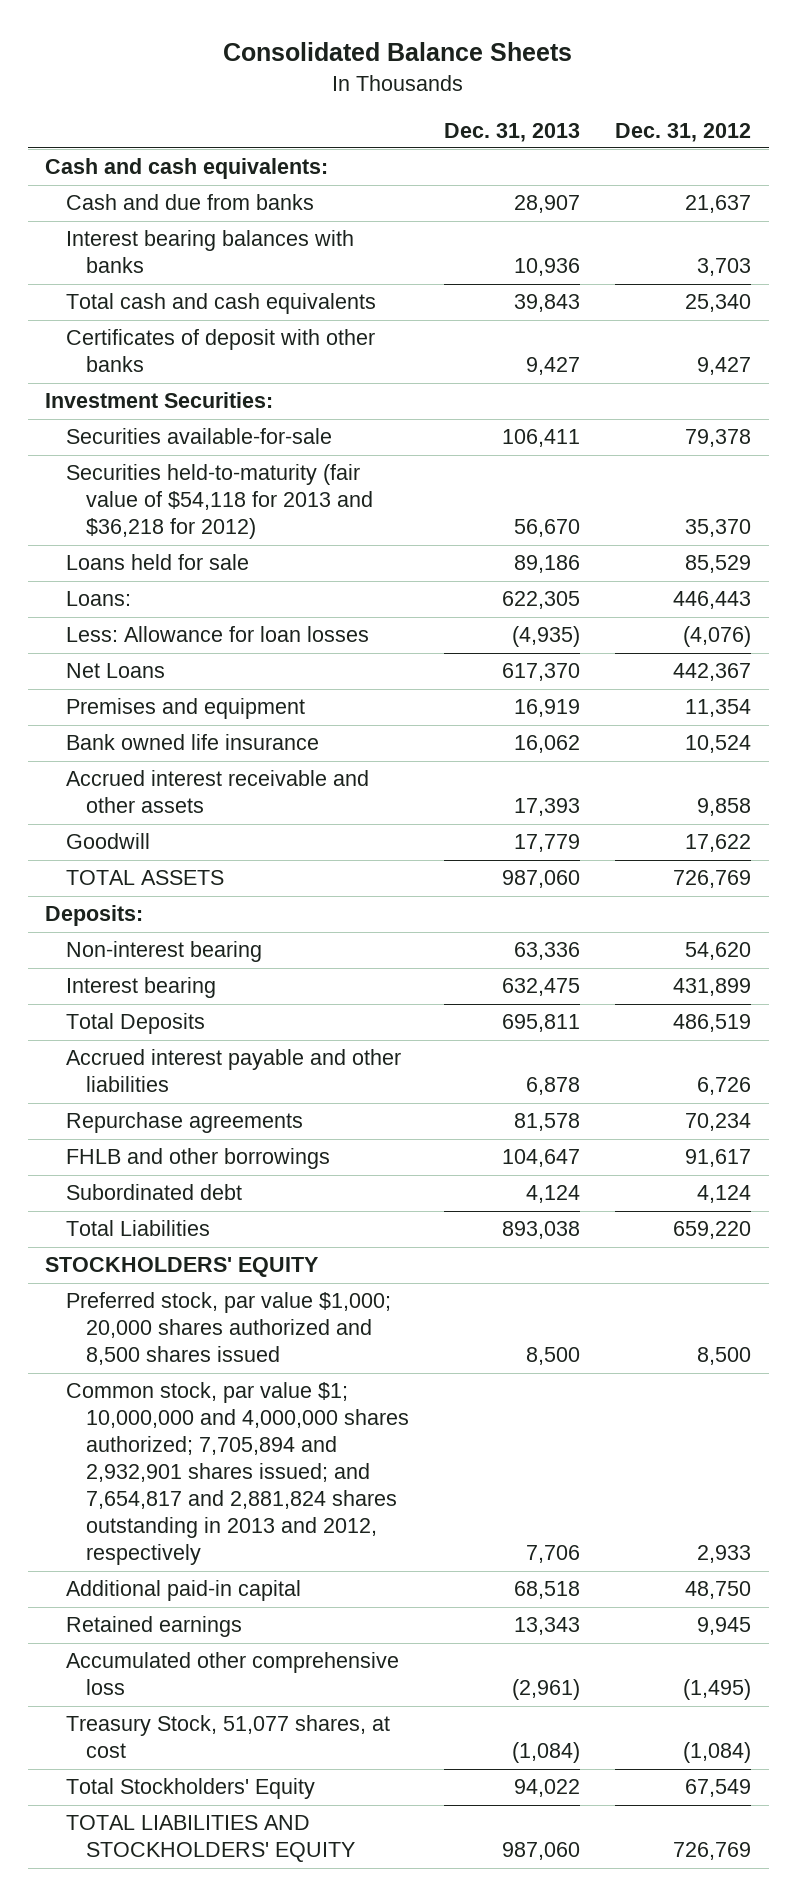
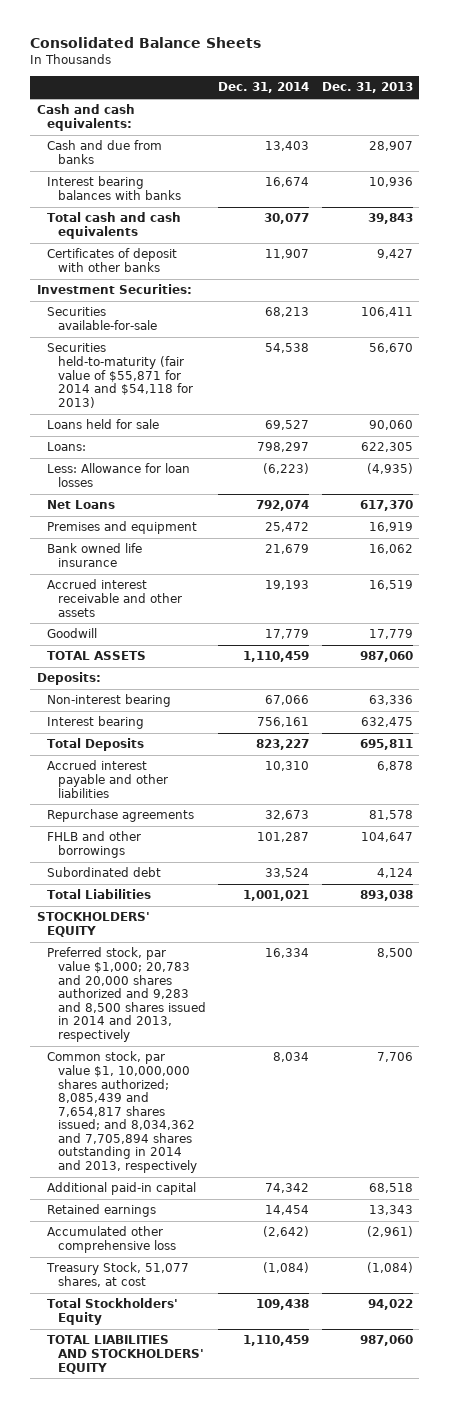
[615,122,752,142] Dec. 31, 2012 -> none
none -> [218,82,310,94] Dec. 31, 2014
[65,464,373,540] Securities held-to-maturity (fair value of $54,118 for 2013 and $36,218 for 2012) -> [47,343,193,408] Securities held-to-maturity (fair value of $55,871 for 2014 and $54,118 for 2013)
[513,555,580,574] 89,186 -> [368,420,413,431] 90,060
[513,798,580,817] 17,393 -> [368,580,413,591] 16,519
[65,1292,391,1366] Preferred stock, par value $1,000; 20,000 shares authorized and 8,500 shares issued -> [47,947,206,1042] Preferred stock, par value $1,000; 20,783 and 20,000 shares authorized and 9,283 and 8,500 shares issued in 2014 and 2013, respectively
[65,1382,409,1566] Common stock, par value $1; 10,000,000 and 4,000,000 shares authorized; 7,705,894 and 2,932,901 shares issued; and 7,654,817 and 2,881,824 shares outstanding in 2013 and 2012, respectively -> [47,1051,197,1173] Common stock, par value $1, 10,000,000 shares authorized; 8,085,439 and 7,654,817 shares issued; and 8,034,362 and 7,705,894 shares outstanding in 2014 and 2013, respectively

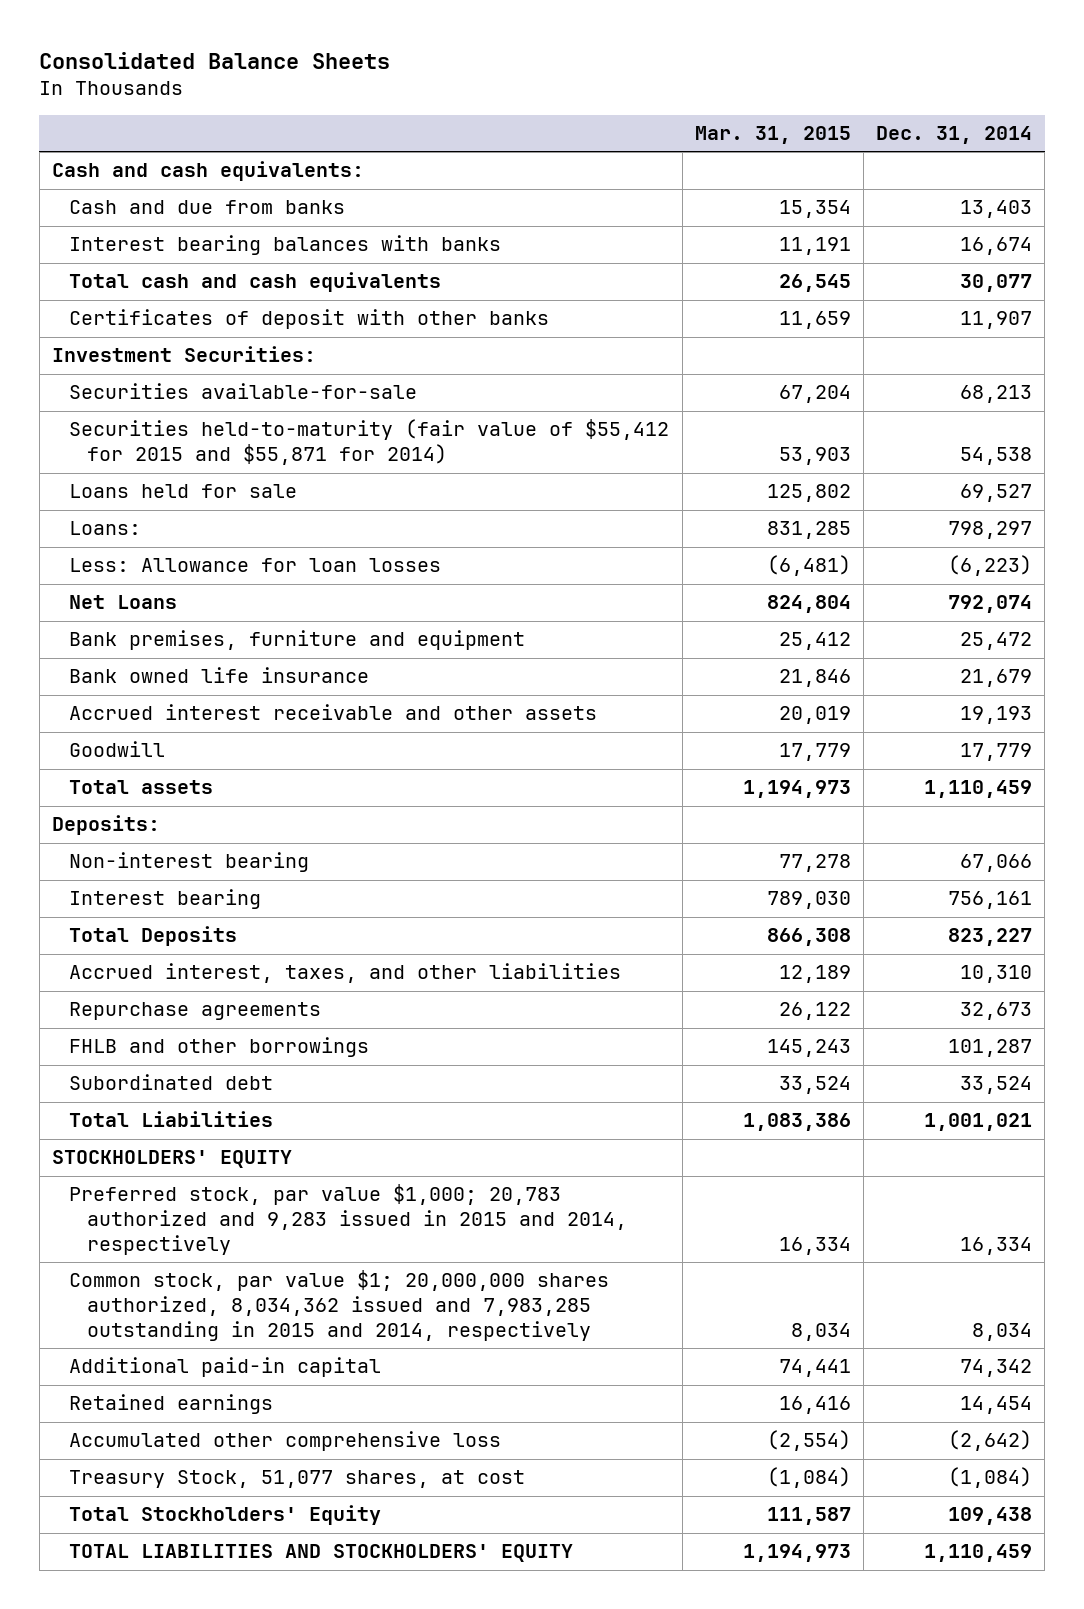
[321,82,413,94] Dec. 31, 2013 -> none
none -> [694,125,851,144] Mar. 31, 2015
[47,343,193,408] Securities held-to-maturity (fair value of $55,871 for 2014 and $54,118 for 2013) -> [69,419,670,466] Securities held-to-maturity (fair value of $55,412 for 2015 and $55,871 for 2014)
[47,521,198,535] Premises and equipment -> [69,630,526,651] Bank premises, furniture and equipment
[47,651,147,661] TOTAL ASSETS -> [69,780,214,795] Total assets
[47,760,168,798] Accrued interest payable and other liabilities -> [69,963,622,984] Accrued interest, taxes, and other liabilities
[47,947,206,1042] Preferred stock, par value $1,000; 20,783 and 20,000 shares authorized and 9,283 and 8,500 shares issued in 2014 and 2013, respectively -> [69,1184,627,1256] Preferred stock, par value $1,000; 20,783 authorized and 9,283 issued in 2015 and 2014, respectively
[47,1051,197,1173] Common stock, par value $1, 10,000,000 shares authorized; 8,085,439 and 7,654,817 shares issued; and 8,034,362 and 7,705,894 shares outstanding in 2014 and 2013, respectively -> [69,1270,610,1342] Common stock, par value $1; 20,000,000 shares authorized, 8,034,362 issued and 7,983,285 outstanding in 2015 and 2014, respectively

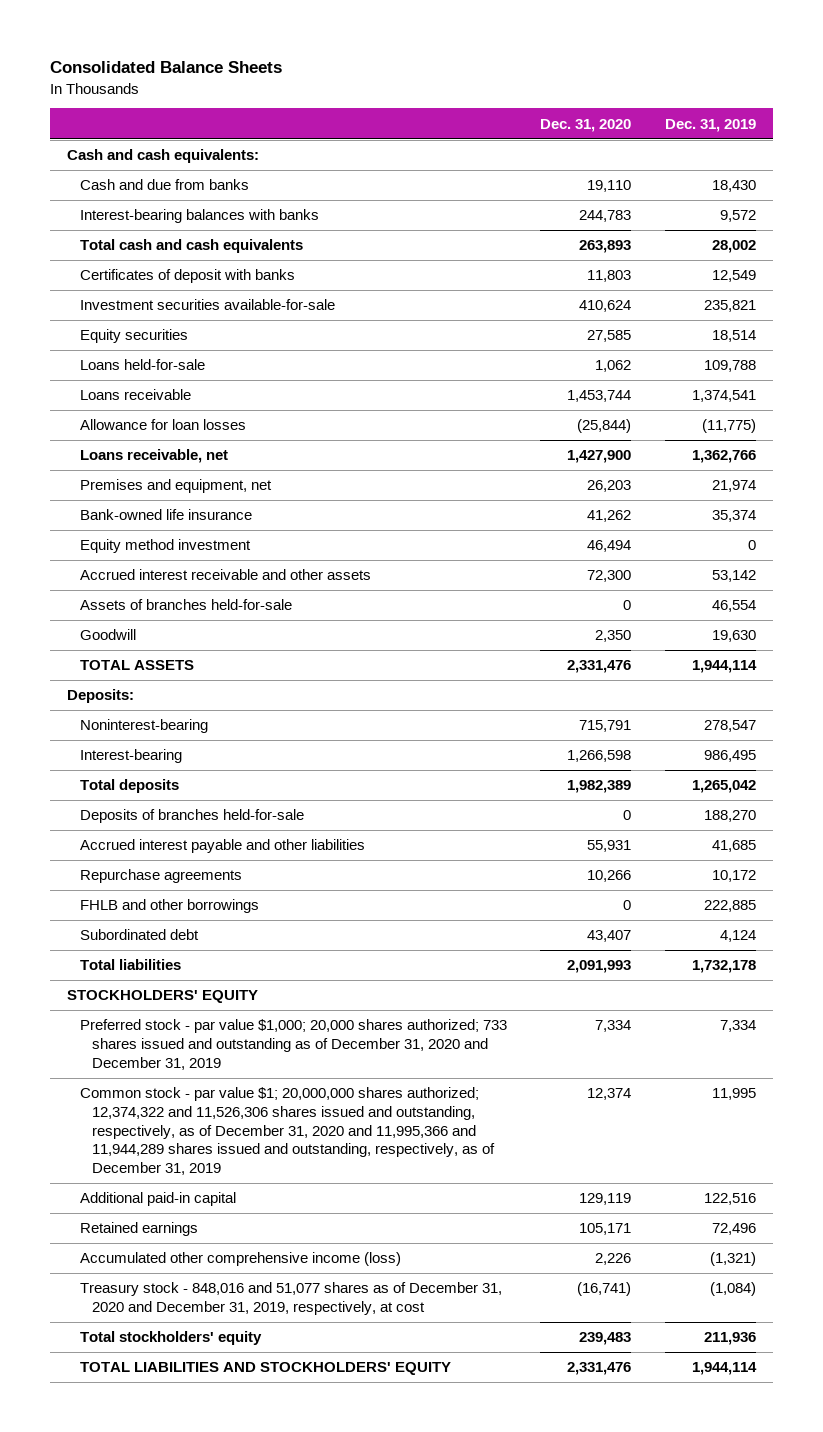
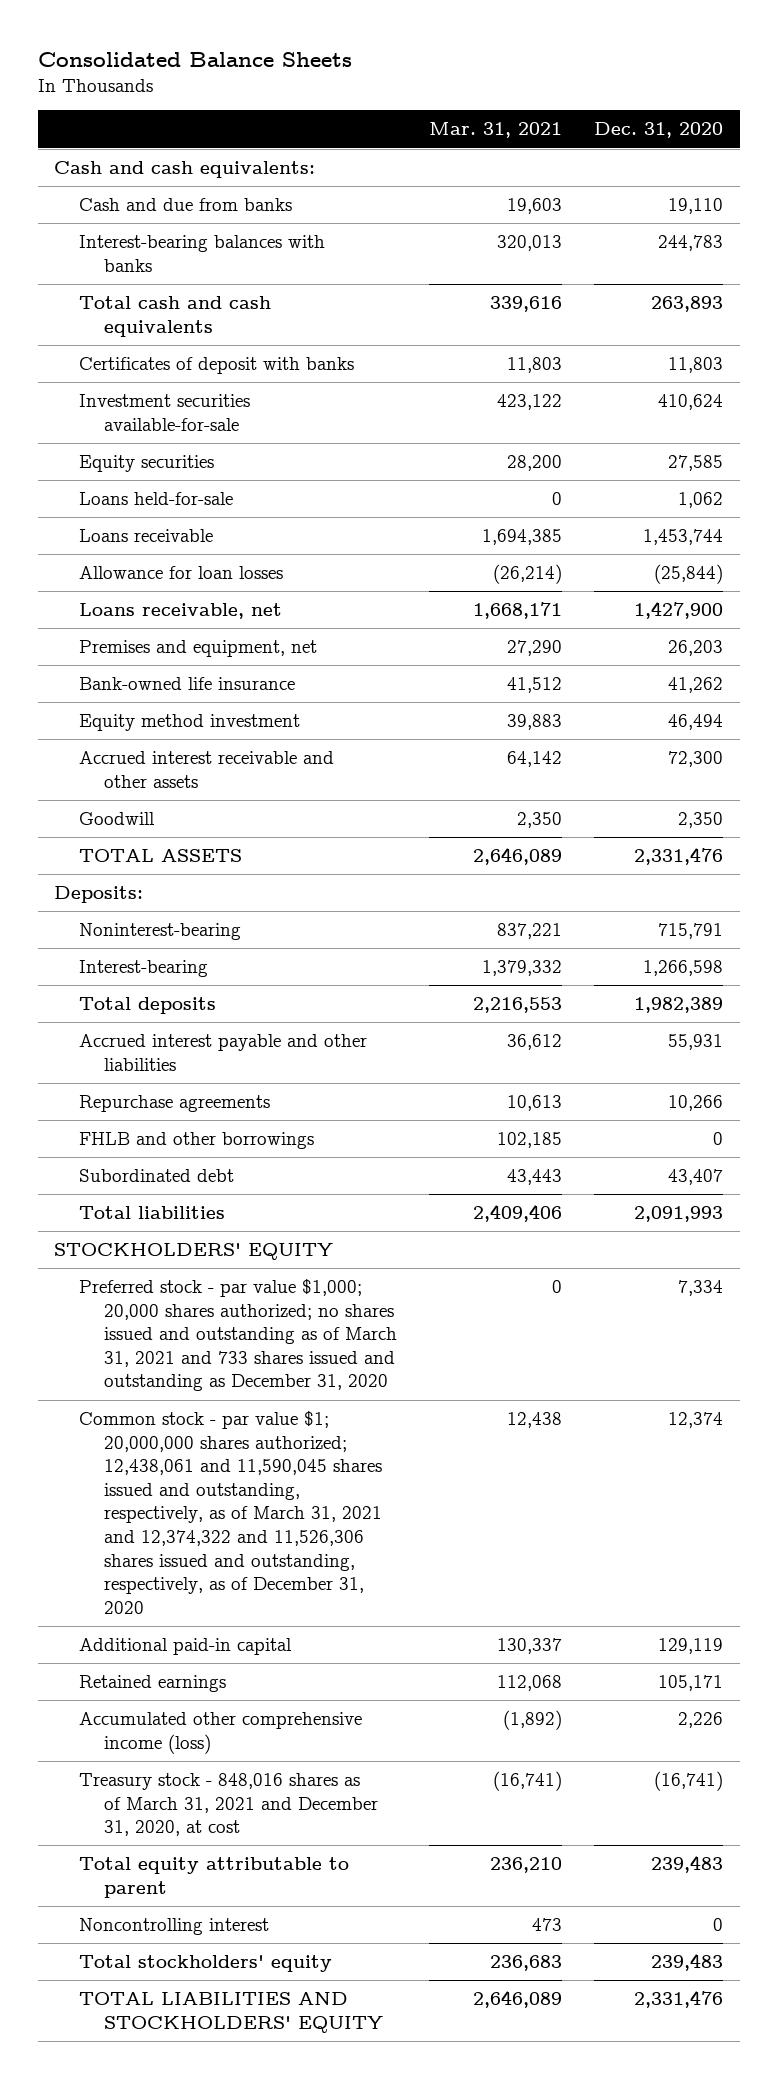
[665,118,757,132] Dec. 31, 2019 -> none
none -> [428,122,562,139] Mar. 31, 2021
[79,599,292,611] Assets of branches held-for-sale -> none
[79,809,304,824] Deposits of branches held-for-sale -> none
[79,1019,507,1070] Preferred stock - par value $1,000; 20,000 shares authorized; 733 shares issued and outstanding as of December 31, 2020 and December 31, 2019 -> [78,1279,397,1392] Preferred stock - par value $1,000; 20,000 shares authorized; no shares issued and outstanding as of March 31, 2021 and 733 shares issued and outstanding as December 31, 2020
[79,1087,496,1176] Common stock - par value $1; 20,000,000 shares authorized; 12,374,322 and 11,526,306 shares issued and outstanding, respectively, as of December 31, 2020 and 11,995,366 and 11,944,289 shares issued and outstanding, respectively, as of December 31, 2019 -> [78,1411,382,1614] Common stock - par value $1; 20,000,000 shares authorized; 12,438,061 and 11,590,045 shares issued and outstanding, respectively, as of March 31, 2021 and 12,374,322 and 11,526,306 shares issued and outstanding, respectively, as of December 31, 2020
[79,1282,502,1315] Treasury stock - 848,016 and 51,077 shares as of December 31, 2020 and December 31, 2019, respectively, at cost -> [78,1773,378,1837] Treasury stock - 848,016 shares as of March 31, 2021 and December 31, 2020, at cost
none -> [78,1857,349,1898] Total equity attributable to parent
none -> [78,1918,269,1936] Noncontrolling interest

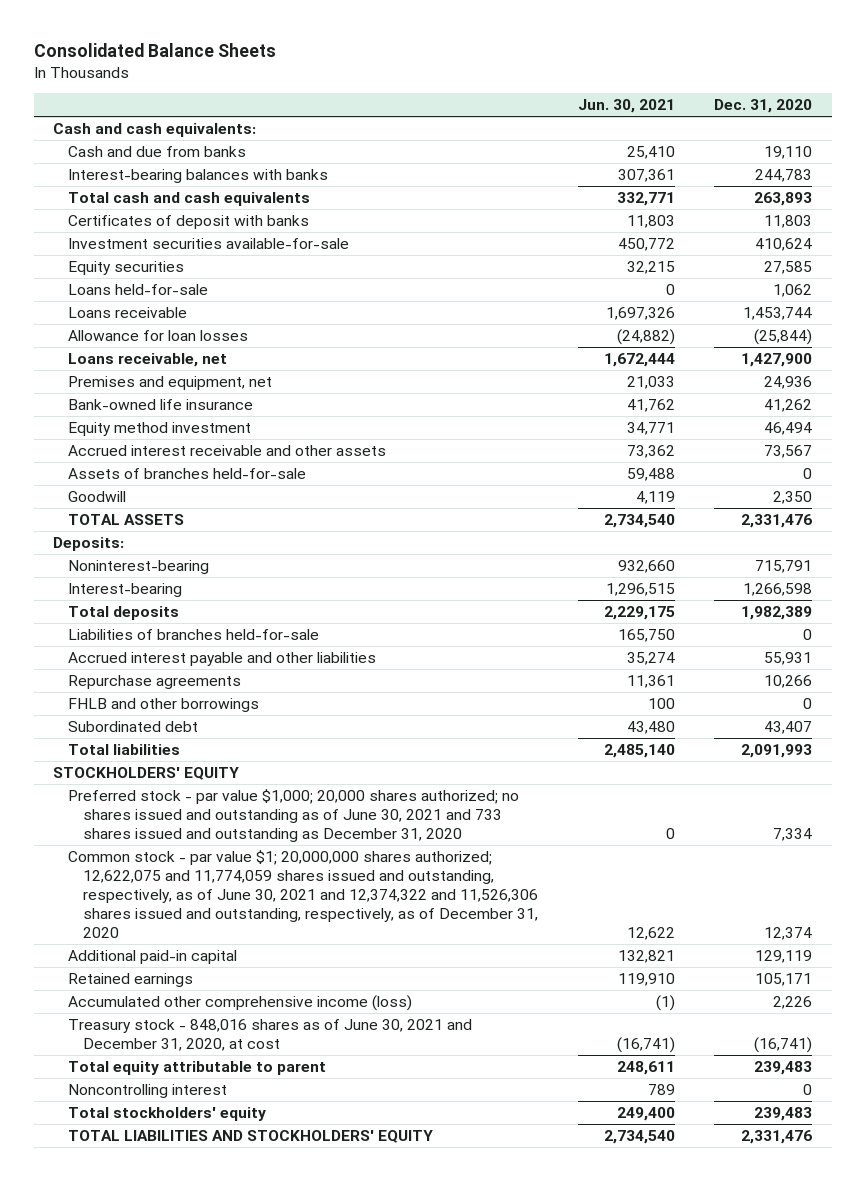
[428,122,562,139] Mar. 31, 2021 -> none
none -> [577,99,675,114] Jun. 30, 2021
[668,640,724,657] 26,203 -> [764,375,813,389] 24,936
[668,751,724,768] 72,300 -> [764,444,813,458] 73,567
none -> [68,467,307,479] Assets of branches held-for-sale
none -> [68,628,320,640] Liabilities of branches held-for-sale
[78,1279,397,1392] Preferred stock - par value $1,000; 20,000 shares authorized; no shares issued and outstanding as of March 31, 2021 and 733 shares issued and outstanding as December 31, 2020 -> [68,788,520,842] Preferred stock - par value $1,000; 20,000 shares authorized; no shares issued and outstanding as of June 30, 2021 and 733 shares issued and outstanding as December 31, 2020
[78,1411,382,1614] Common stock - par value $1; 20,000,000 shares authorized; 12,438,061 and 11,590,045 shares issued and outstanding, respectively, as of March 31, 2021 and 12,374,322 and 11,526,306 shares issued and outstanding, respectively, as of December 31, 2020 -> [68,849,539,938] Common stock - par value $1; 20,000,000 shares authorized; 12,622,075 and 11,774,059 shares issued and outstanding, respectively, as of June 30, 2021 and 12,374,322 and 11,526,306 shares issued and outstanding, respectively, as of December 31, 2020
[78,1773,378,1837] Treasury stock - 848,016 shares as of March 31, 2021 and December 31, 2020, at cost -> [68,1018,473,1051] Treasury stock - 848,016 shares as of June 30, 2021 and December 31, 2020, at cost

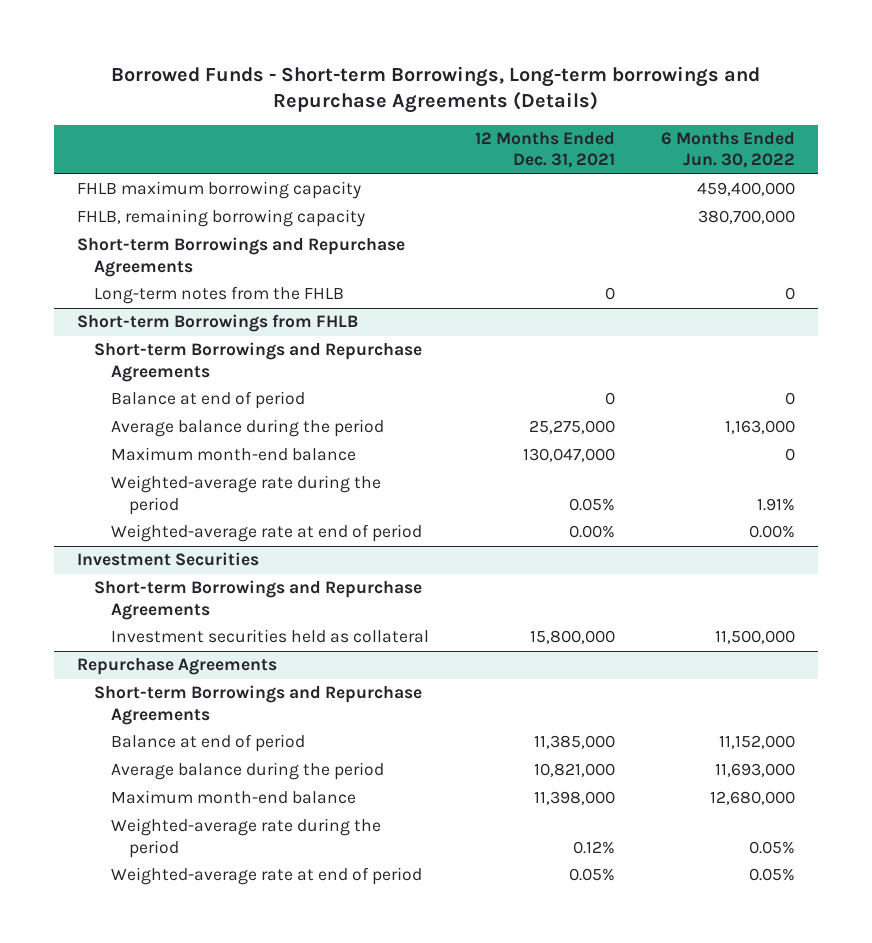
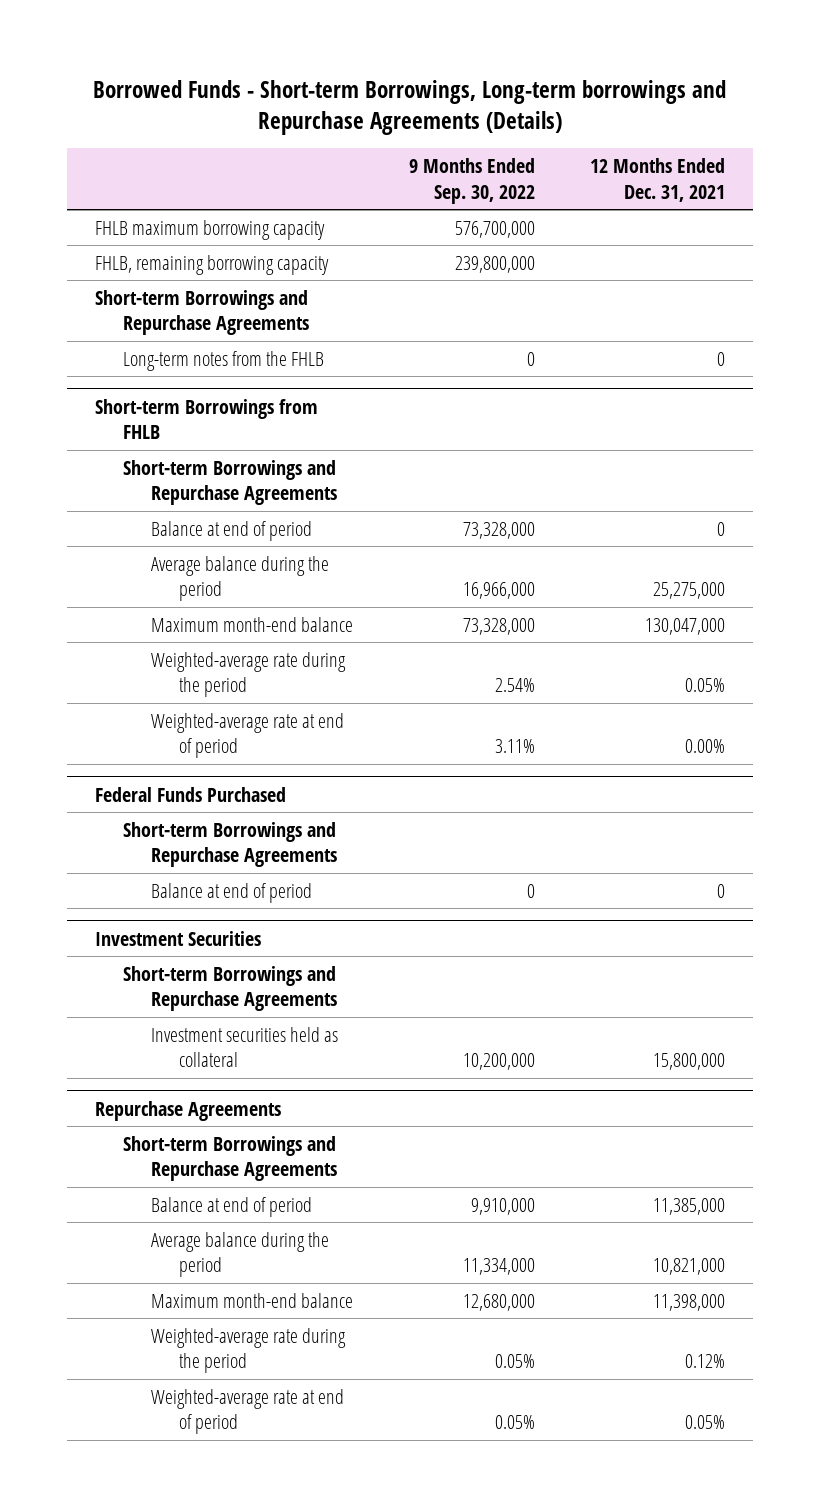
[660,132,795,169] 6 Months Ended Jun. 30, 2022 -> none
none -> [408,158,535,204] 9 Months Ended Sep. 30, 2022
none -> [95,786,287,802] Federal Funds Purchased
none -> [122,821,337,868] Short-term Borrowings and Repurchase Agreements
none -> [150,882,312,903] Balance at end of period

